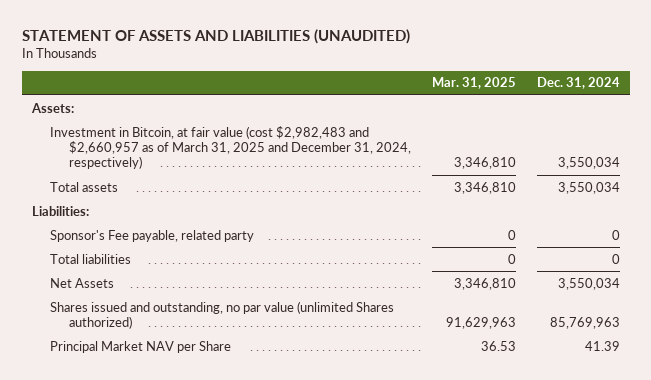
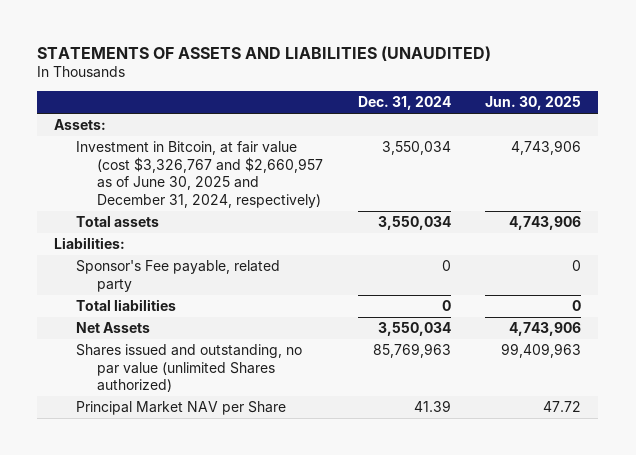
[21,29,410,45] STATEMENT OF ASSETS AND LIABILITIES (UNAUDITED) -> [37,45,492,61] STATEMENTS OF ASSETS AND LIABILITIES (UNAUDITED)
[431,77,516,90] Mar. 31, 2025 -> none
none -> [485,96,582,111] Jun. 30, 2025
[50,125,411,170] Investment in Bitcoin, at fair value (cost $2,982,483 and $2,660,957 as of March 31, 2025 and December 31, 2024, respectively) -> [75,141,323,208] Investment in Bitcoin, at fair value (cost $3,326,767 and $2,660,957 as of June 30, 2025 and December 31, 2024, respectively)

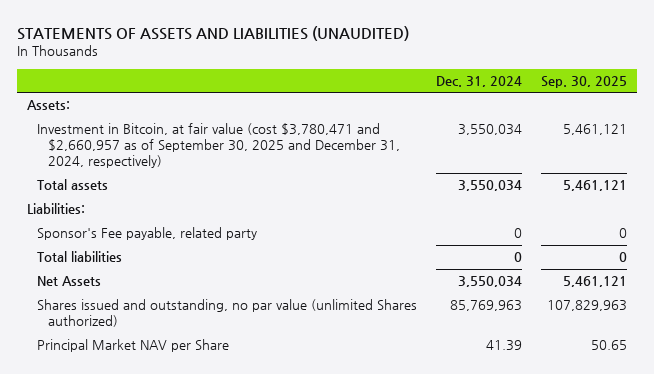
[485,96,582,111] Jun. 30, 2025 -> none
none -> [541,75,628,88] Sep. 30, 2025
[75,141,323,208] Investment in Bitcoin, at fair value (cost $3,326,767 and $2,660,957 as of June 30, 2025 and December 31, 2024, respectively) -> [37,123,401,169] Investment in Bitcoin, at fair value (cost $3,780,471 and $2,660,957 as of September 30, 2025 and December 31, 2024, respectively)

